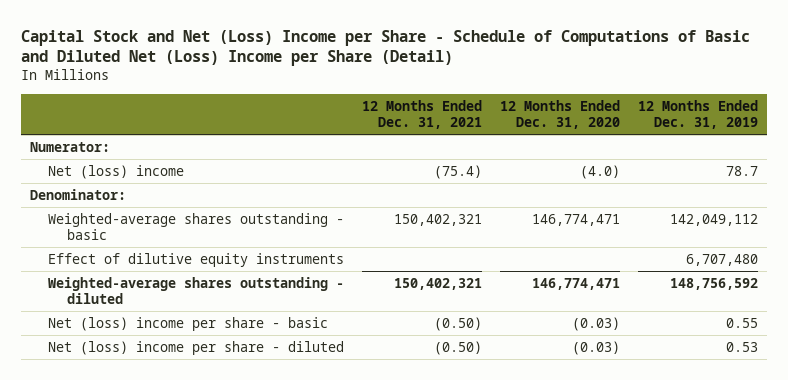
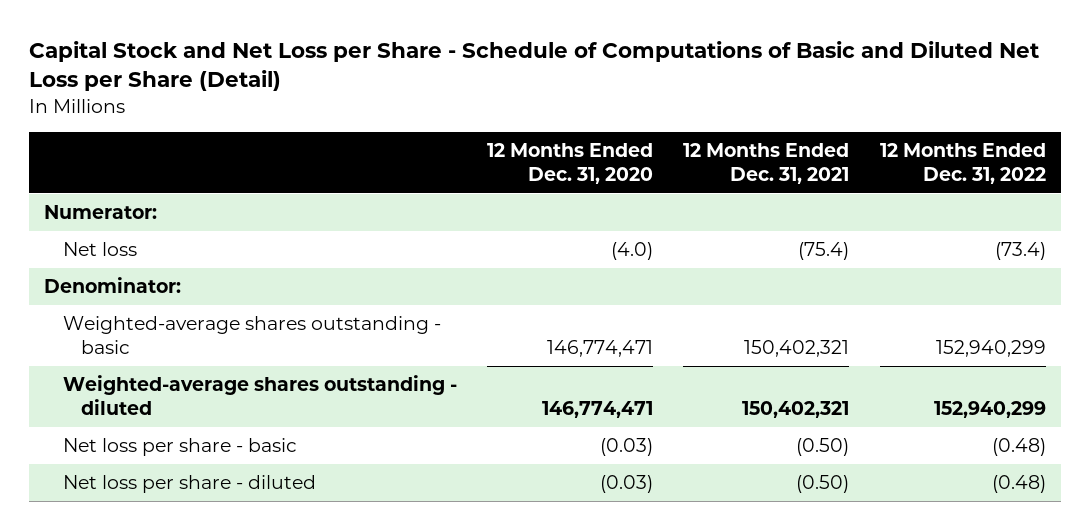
[20,29,750,67] Capital Stock and Net (Loss) Income per Share - Schedule of Computations of Basic and Diluted Net (Loss) Income per Share (Detail) -> [28,41,1039,92] Capital Stock and Net Loss per Share - Schedule of Computations of Basic and Diluted Net Loss per Share (Detail)
[638,99,759,130] 12 Months Ended Dec. 31, 2019 -> none
none -> [879,142,1046,184] 12 Months Ended Dec. 31, 2022
[48,164,185,179] Net (loss) income -> [62,242,137,257] Net loss
[48,252,345,267] Effect of dilutive equity instruments -> none
[48,316,329,331] Net (loss) income per share - basic -> [62,438,297,457] Net loss per share - basic
[48,340,345,355] Net (loss) income per share - diluted -> [62,475,316,494] Net loss per share - diluted

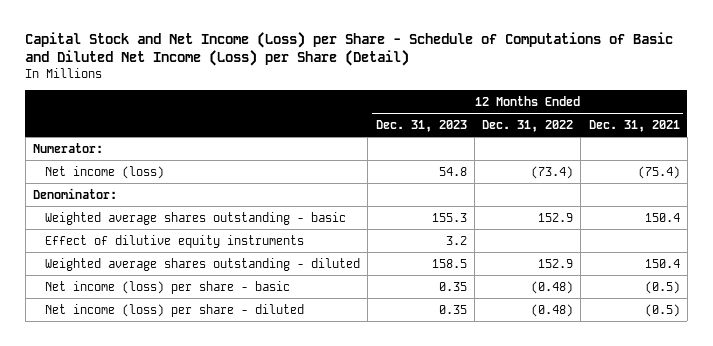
[28,41,1039,92] Capital Stock and Net Loss per Share - Schedule of Computations of Basic and Diluted Net Loss per Share (Detail) -> [25,31,674,67] Capital Stock and Net Income (Loss) per Share - Schedule of Computations of Basic and Diluted Net Income (Loss) per Share (Detail)
[486,142,653,184] 12 Months Ended Dec. 31, 2020 -> none
none -> [375,119,467,132] Dec. 31, 2023
[62,242,137,257] Net loss -> [45,165,165,179] Net income (loss)
[62,316,441,355] Weighted-average shares outstanding - basic -> [45,211,347,225] Weighted average shares outstanding - basic
[744,340,850,358] 150,402,321 -> [644,212,680,222] 150.4
[935,340,1046,358] 152,940,299 -> [538,212,574,222] 152.9
none -> [45,234,305,248] Effect of dilutive equity instruments
[62,375,457,416] Weighted-average shares outstanding - diluted -> [45,257,361,271] Weighted average shares outstanding - diluted
[742,401,850,419] 150,402,321 -> [644,258,680,268] 150.4
[933,401,1046,419] 152,940,299 -> [538,258,574,268] 152.9
[62,438,297,457] Net loss per share - basic -> [45,280,291,294] Net income (loss) per share - basic
[796,438,850,457] (0.50) -> [644,280,680,294] (0.5)
[62,475,316,494] Net loss per share - diluted -> [45,303,305,317] Net income (loss) per share - diluted
[796,475,850,494] (0.50) -> [644,303,680,317] (0.5)

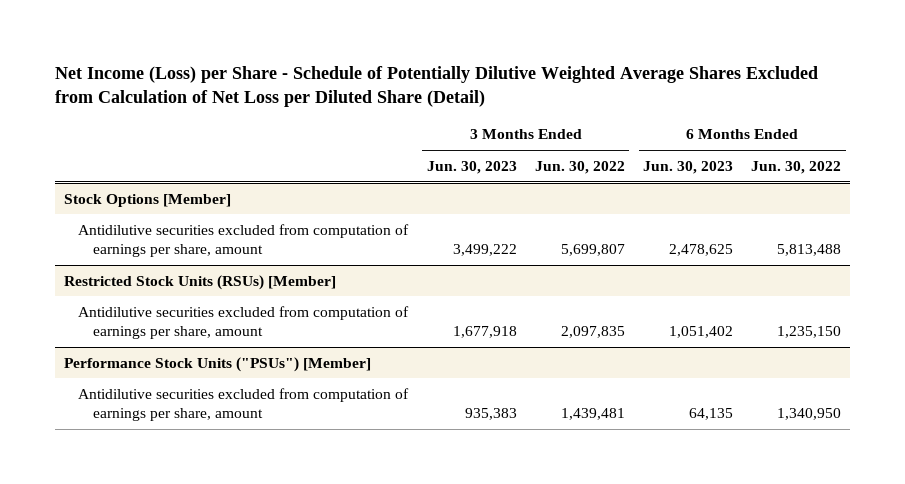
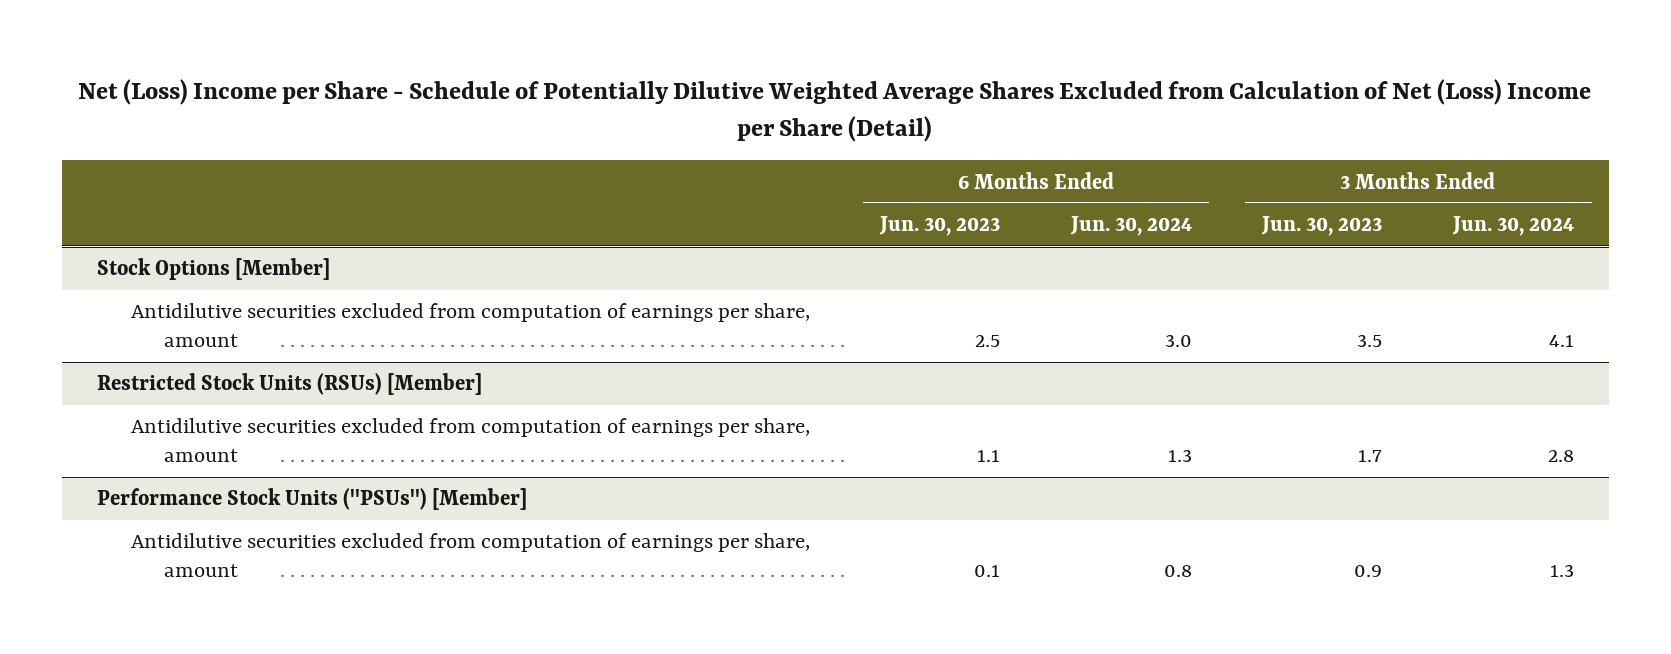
[54,65,818,108] Net Income (Loss) per Share - Schedule of Potentially Dilutive Weighted Average Shares Excluded from Calculation of Net Loss per Diluted Share (Detail) -> [78,79,1592,143] Net (Loss) Income per Share - Schedule of Potentially Dilutive Weighted Average Shares Excluded from Calculation of Net (Loss) Income per Share (Detail)
[534,160,625,174] Jun. 30, 2022 -> none
[751,160,842,174] Jun. 30, 2022 -> none
none -> [1069,216,1192,237] Jun. 30, 2024
none -> [1451,216,1574,237] Jun. 30, 2024
[452,244,517,257] 3,499,222 -> [1357,334,1383,348] 3.5
[669,244,734,257] 2,478,625 -> [975,335,1001,348] 2.5
[452,326,517,339] 1,677,918 -> [1358,450,1383,463] 1.7
[669,326,734,339] 1,051,402 -> [977,450,1001,463] 1.1
[464,408,517,421] 935,383 -> [1354,565,1383,578] 0.9
[689,408,734,421] 64,135 -> [974,565,1001,578] 0.1

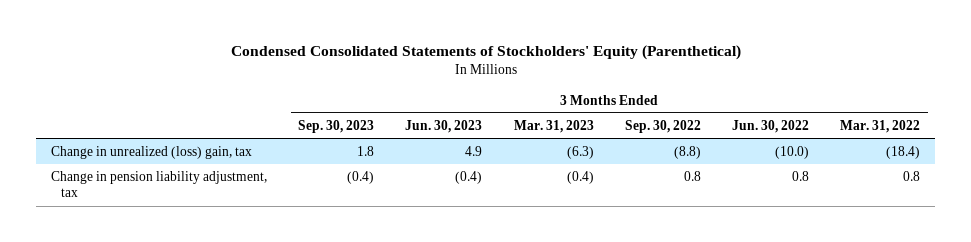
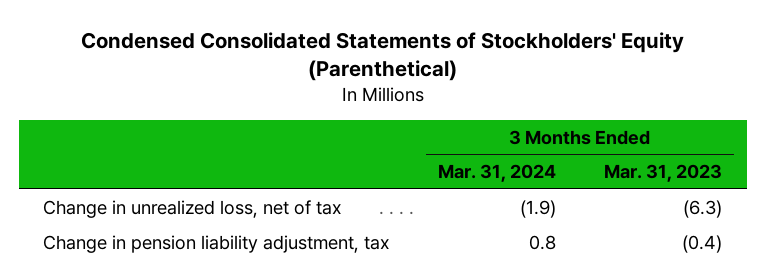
[298,119,375,133] Sep. 30, 2023 -> none
[405,119,483,133] Jun. 30, 2023 -> none
[624,119,701,133] Sep. 30, 2022 -> none
[731,119,809,133] Jun. 30, 2022 -> none
[839,119,920,133] Mar. 31, 2022 -> none
none -> [437,164,556,183] Mar. 31, 2024
[51,145,253,159] Change in unrealized (loss) gain, tax -> [43,199,342,218] Change in unrealized loss, net of tax

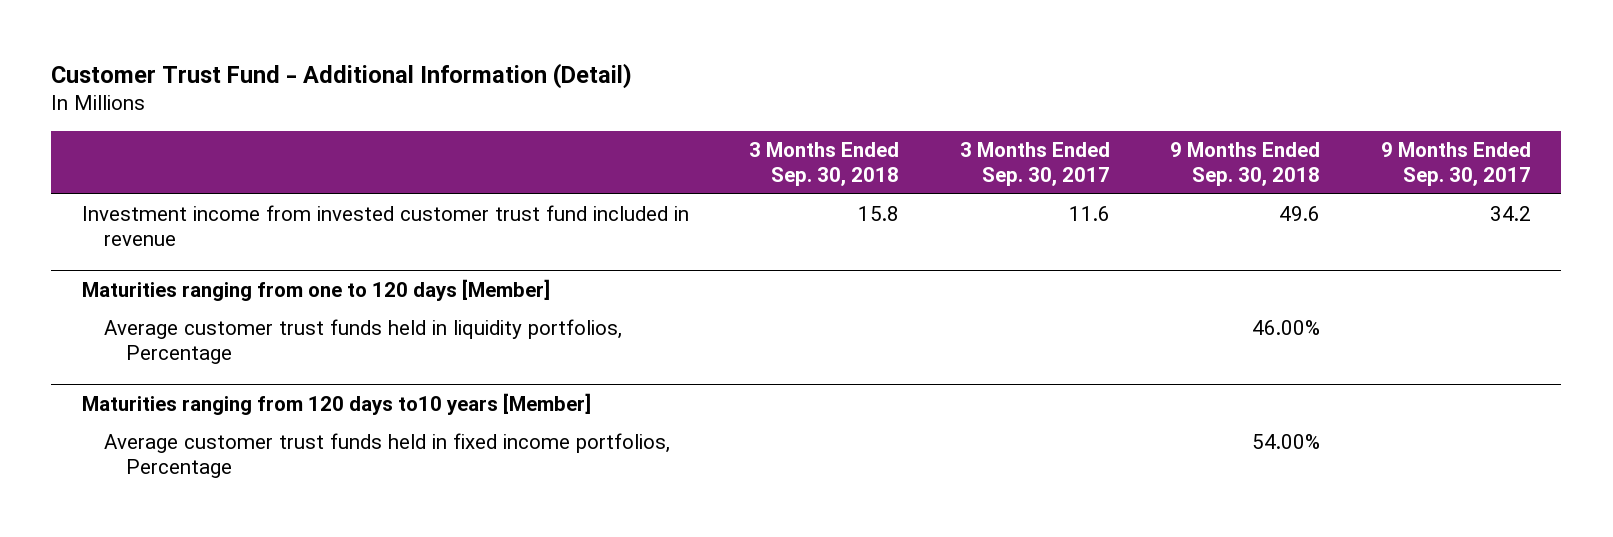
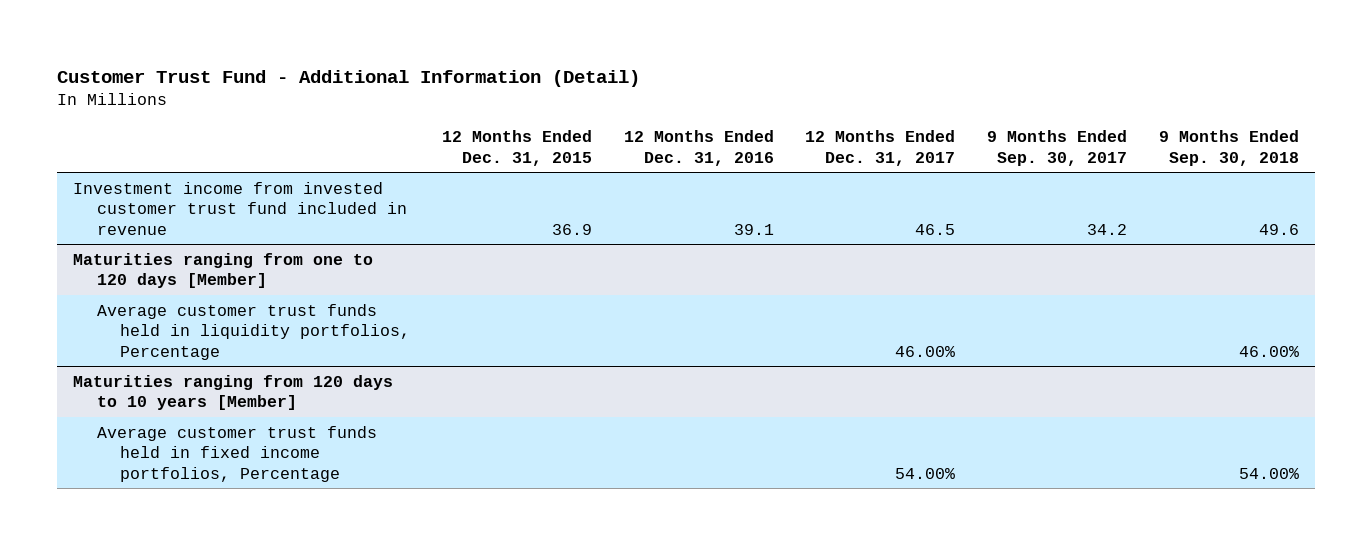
[749,141,900,186] 3 Months Ended Sep. 30, 2018 -> none
[959,141,1110,186] 3 Months Ended Sep. 30, 2017 -> none
none -> [441,130,592,166] 12 Months Ended Dec. 31, 2015
none -> [623,130,774,166] 12 Months Ended Dec. 31, 2016
none -> [805,130,956,166] 12 Months Ended Dec. 31, 2017
[81,392,591,415] Maturities ranging from 120 days to10 years [Member] -> [73,374,394,411] Maturities ranging from 120 days to 10 years [Member]

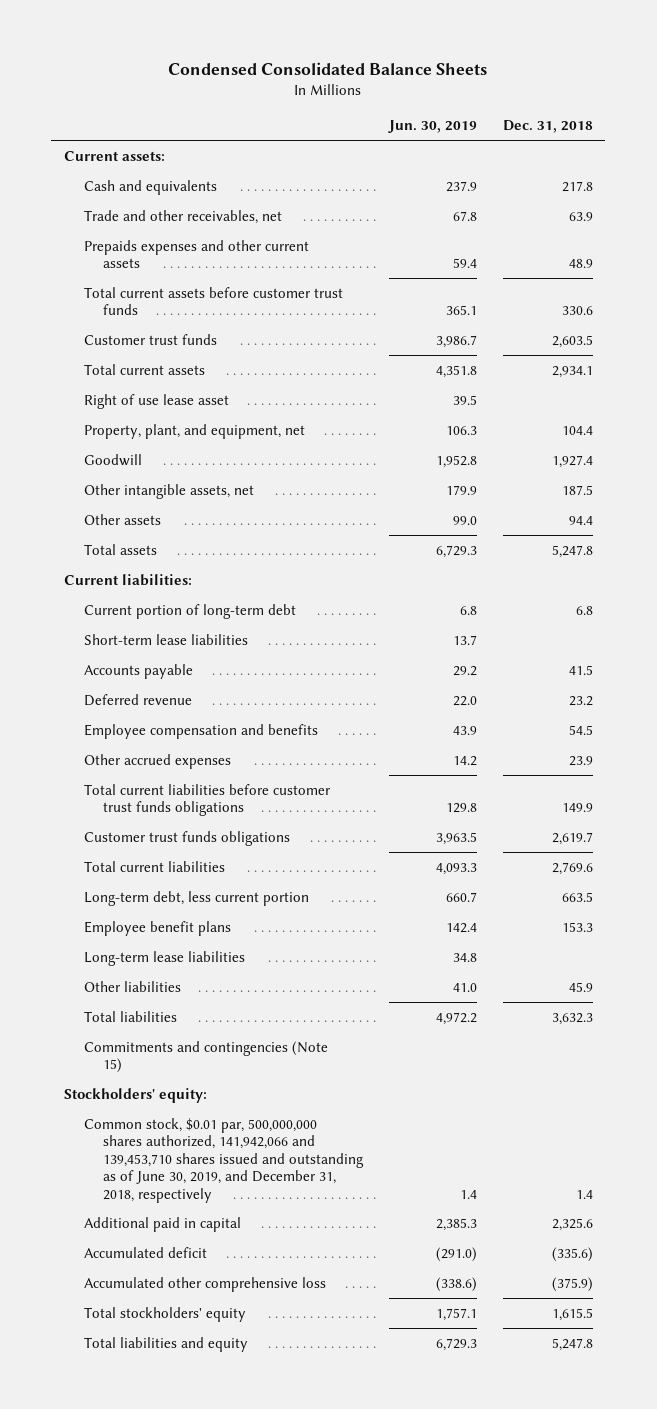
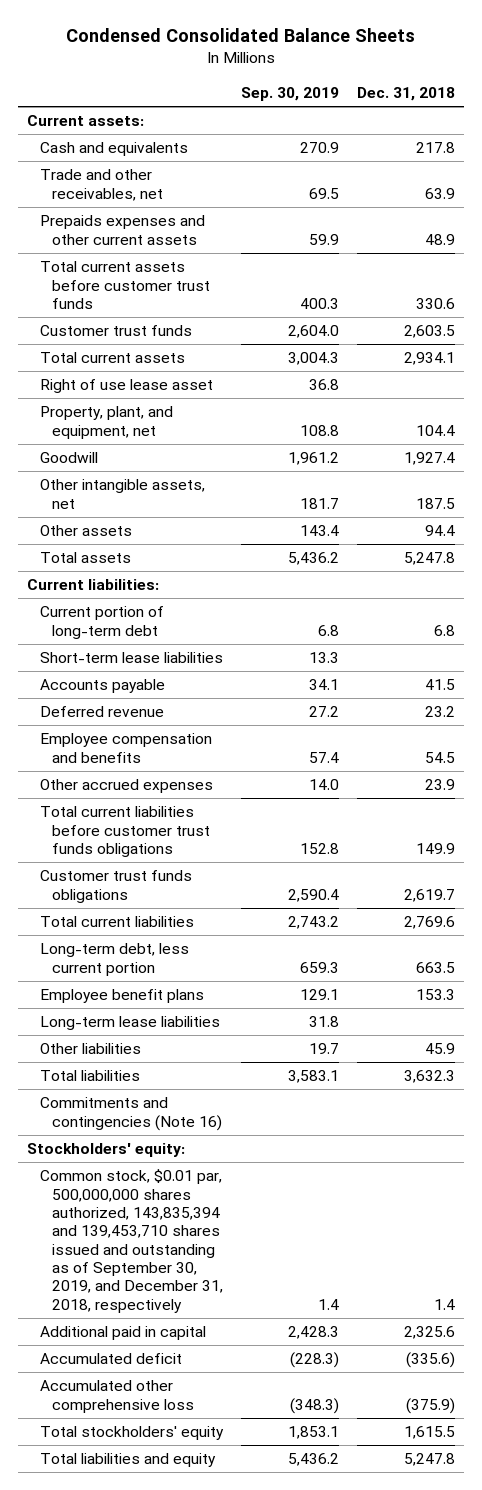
[387,120,477,134] Jun. 30, 2019 -> none
none -> [241,87,340,102] Sep. 30, 2019
[83,1040,328,1074] Commitments and contingencies (Note 15) -> [39,1097,222,1131] Commitments and contingencies (Note 16)
[83,1117,365,1203] Common stock, $0.01 par, 500,000,000 shares authorized, 141,942,066 and 139,453,710 shares issued and outstanding as of June 30, 2019, and December 31, 2018, respectively -> [39,1169,223,1313] Common stock, $0.01 par, 500,000,000 shares authorized, 143,835,394 and 139,453,710 shares issued and outstanding as of September 30, 2019, and December 31, 2018, respectively

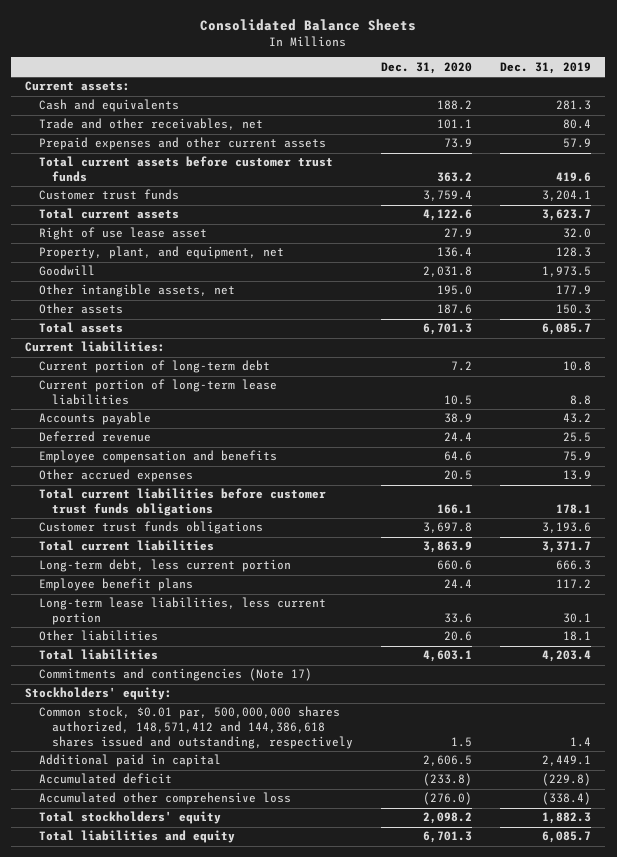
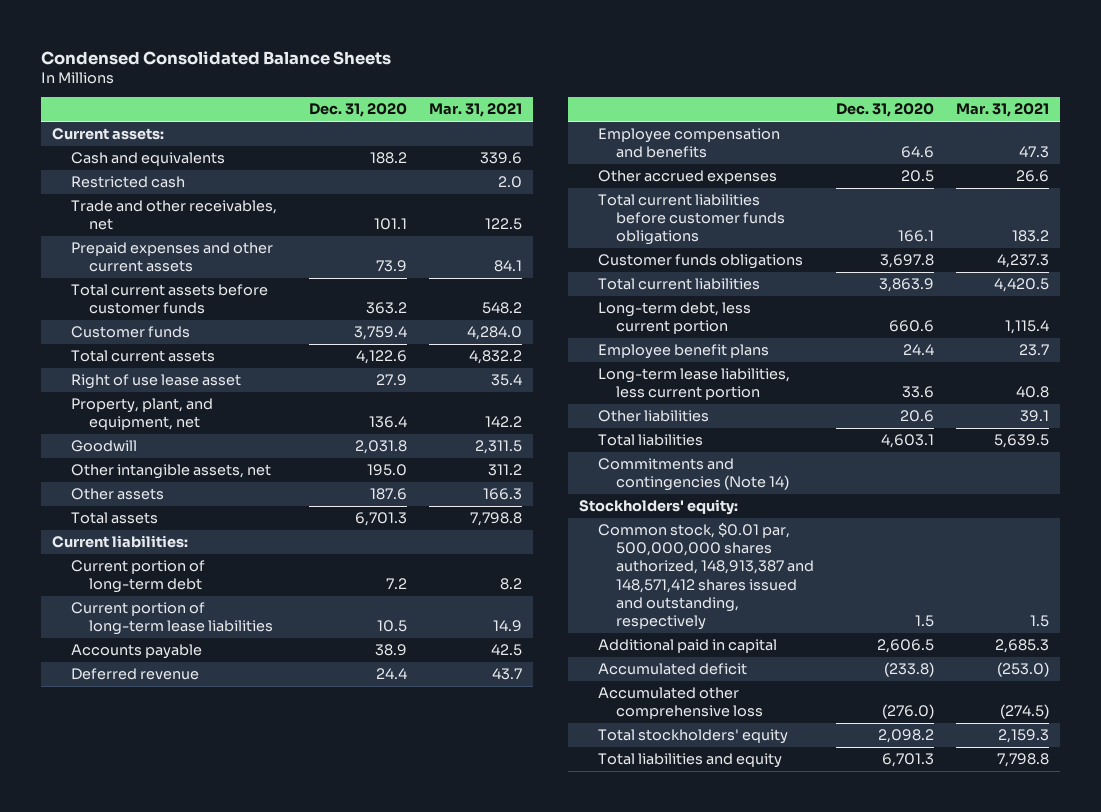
[200,18,417,31] Consolidated Balance Sheets -> [41,50,392,65] Condensed Consolidated Balance Sheets
[500,61,592,74] Dec. 31, 2019 -> none
none -> [428,103,522,118] Mar. 31, 2021
none -> [70,176,185,189] Restricted cash
[38,156,333,183] Total current assets before customer trust funds -> [70,284,268,315] Total current assets before customer funds
[38,189,179,201] Customer trust funds -> [70,326,190,339] Customer funds
[38,488,326,517] Total current liabilities before customer trust funds obligations -> [597,194,785,246] Total current liabilities before customer funds obligations
[38,521,263,535] Customer trust funds obligations -> [597,254,803,270] Customer funds obligations
[38,668,312,682] Commitments and contingencies (Note 17) -> [597,458,789,492] Commitments and contingencies (Note 14)
[38,706,353,749] Common stock, $0.01 par, 500,000,000 shares authorized, 148,571,412 and 144,386,618 shares issued and outstanding, respectively -> [597,523,814,630] Common stock, $0.01 par, 500,000,000 shares authorized, 148,913,387 and 148,571,412 shares issued and outstanding, respectively

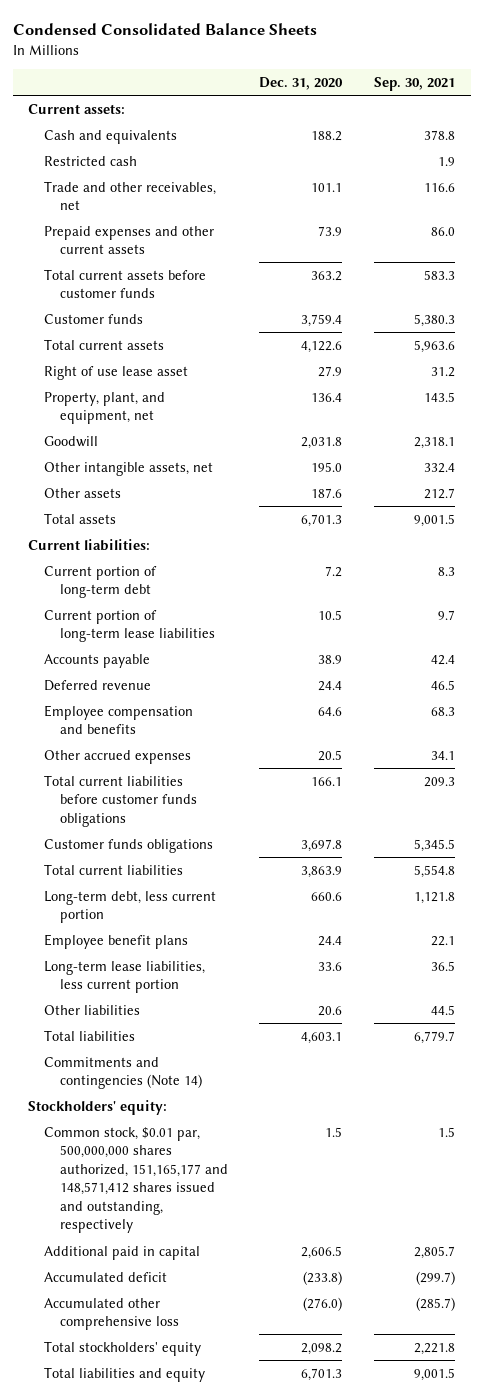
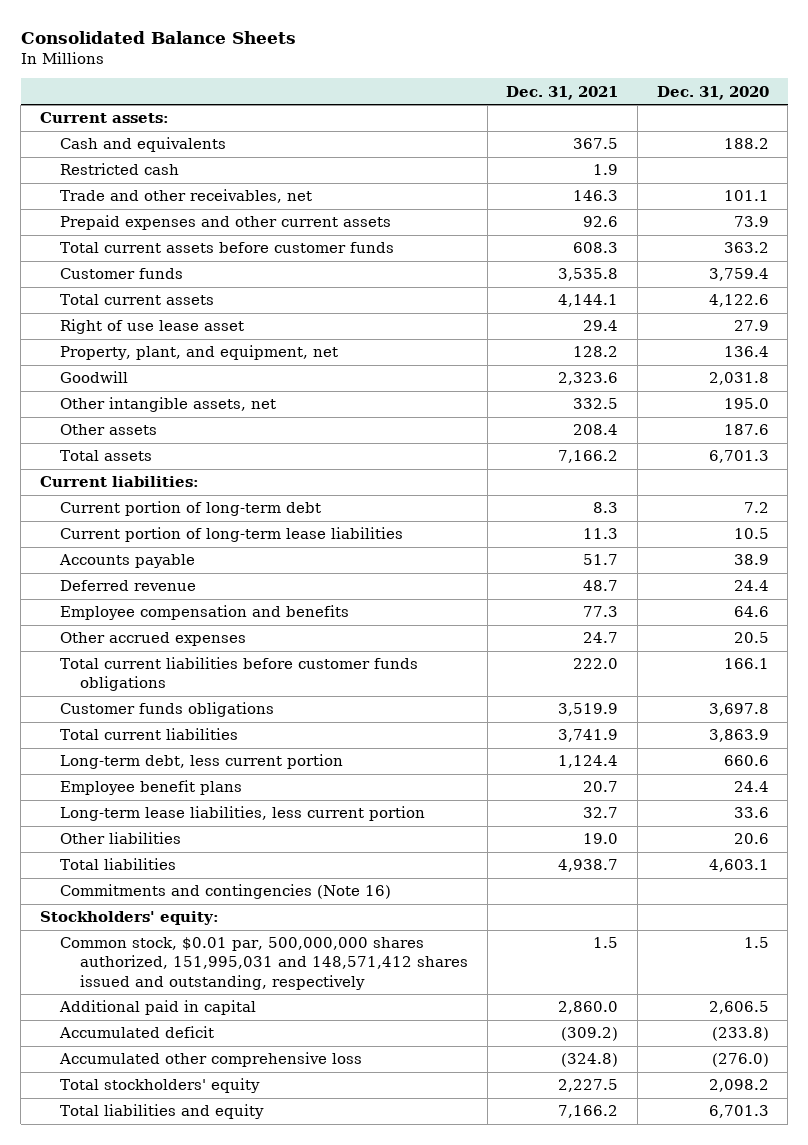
[12,23,317,36] Condensed Consolidated Balance Sheets -> [20,30,296,44] Consolidated Balance Sheets
[373,76,455,91] Sep. 30, 2021 -> none
none -> [506,85,619,100] Dec. 31, 2021
[44,1056,202,1090] Commitments and contingencies (Note 14) -> [60,884,392,900] Commitments and contingencies (Note 16)
[44,1126,228,1234] Common stock, $0.01 par, 500,000,000 shares authorized, 151,165,177 and 148,571,412 shares issued and outstanding, respectively -> [60,937,469,990] Common stock, $0.01 par, 500,000,000 shares authorized, 151,995,031 and 148,571,412 shares issued and outstanding, respectively

